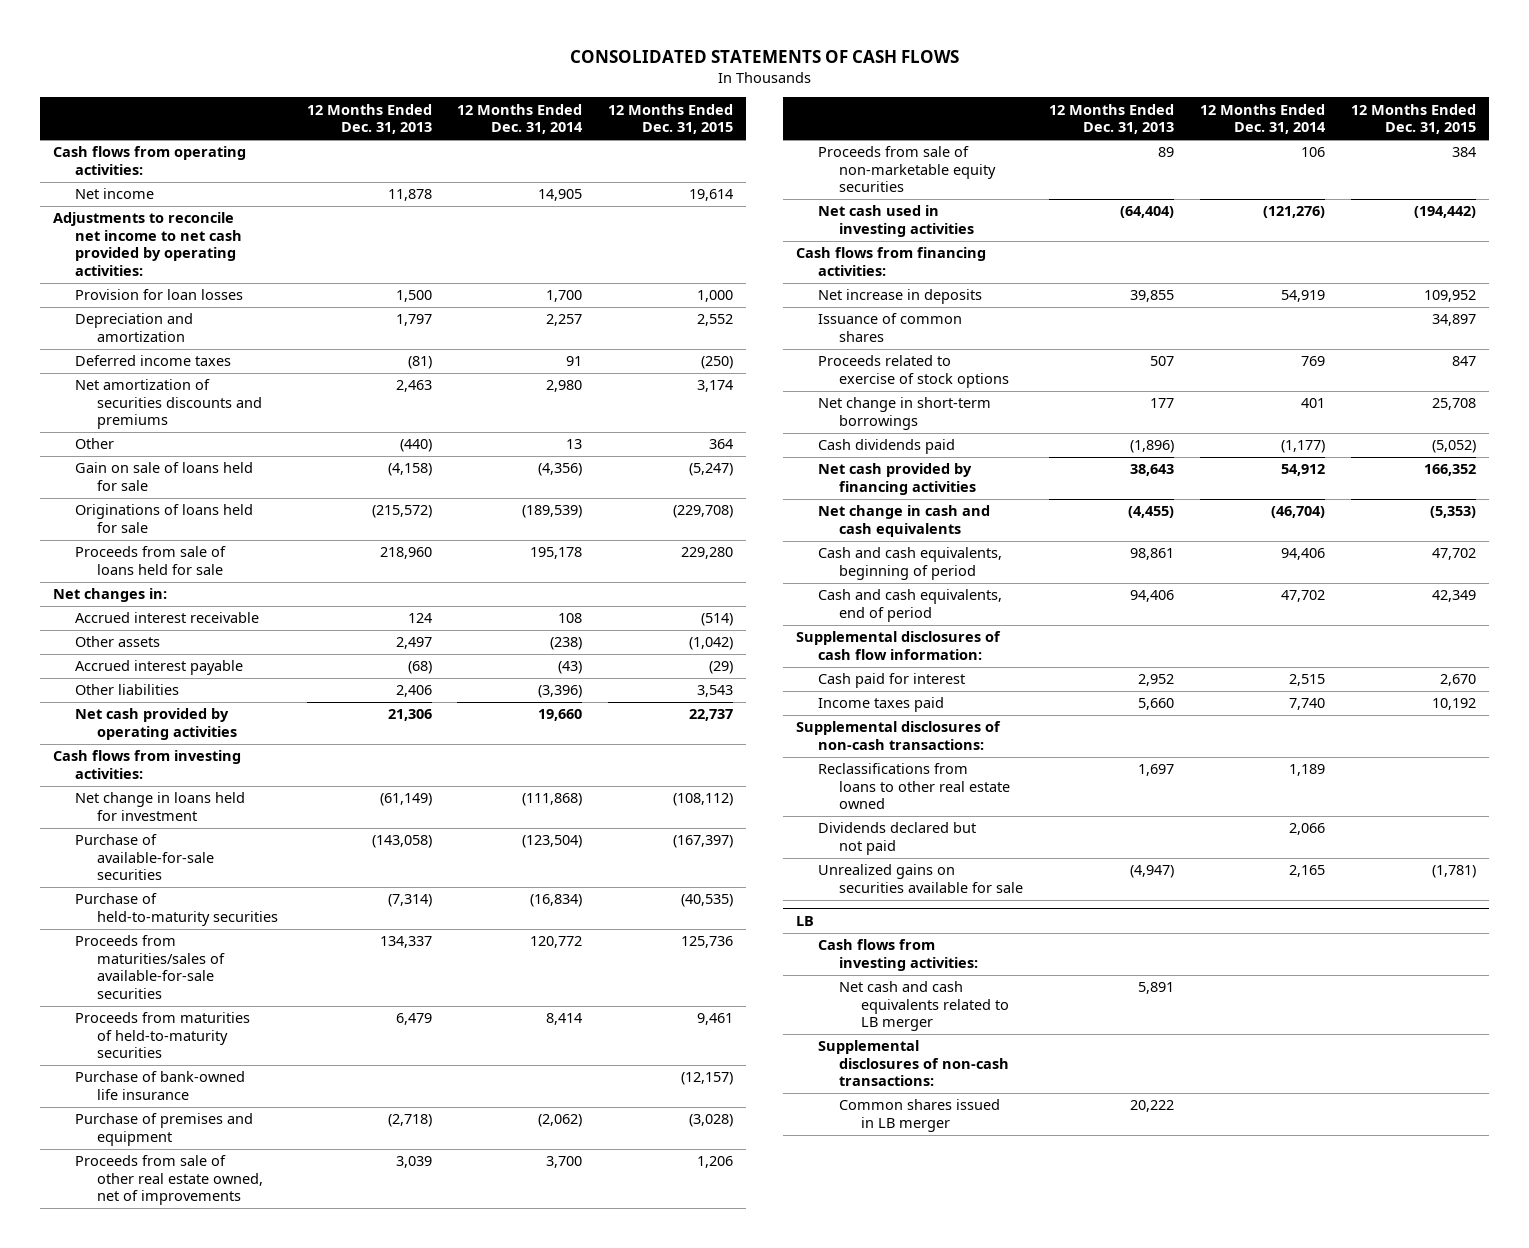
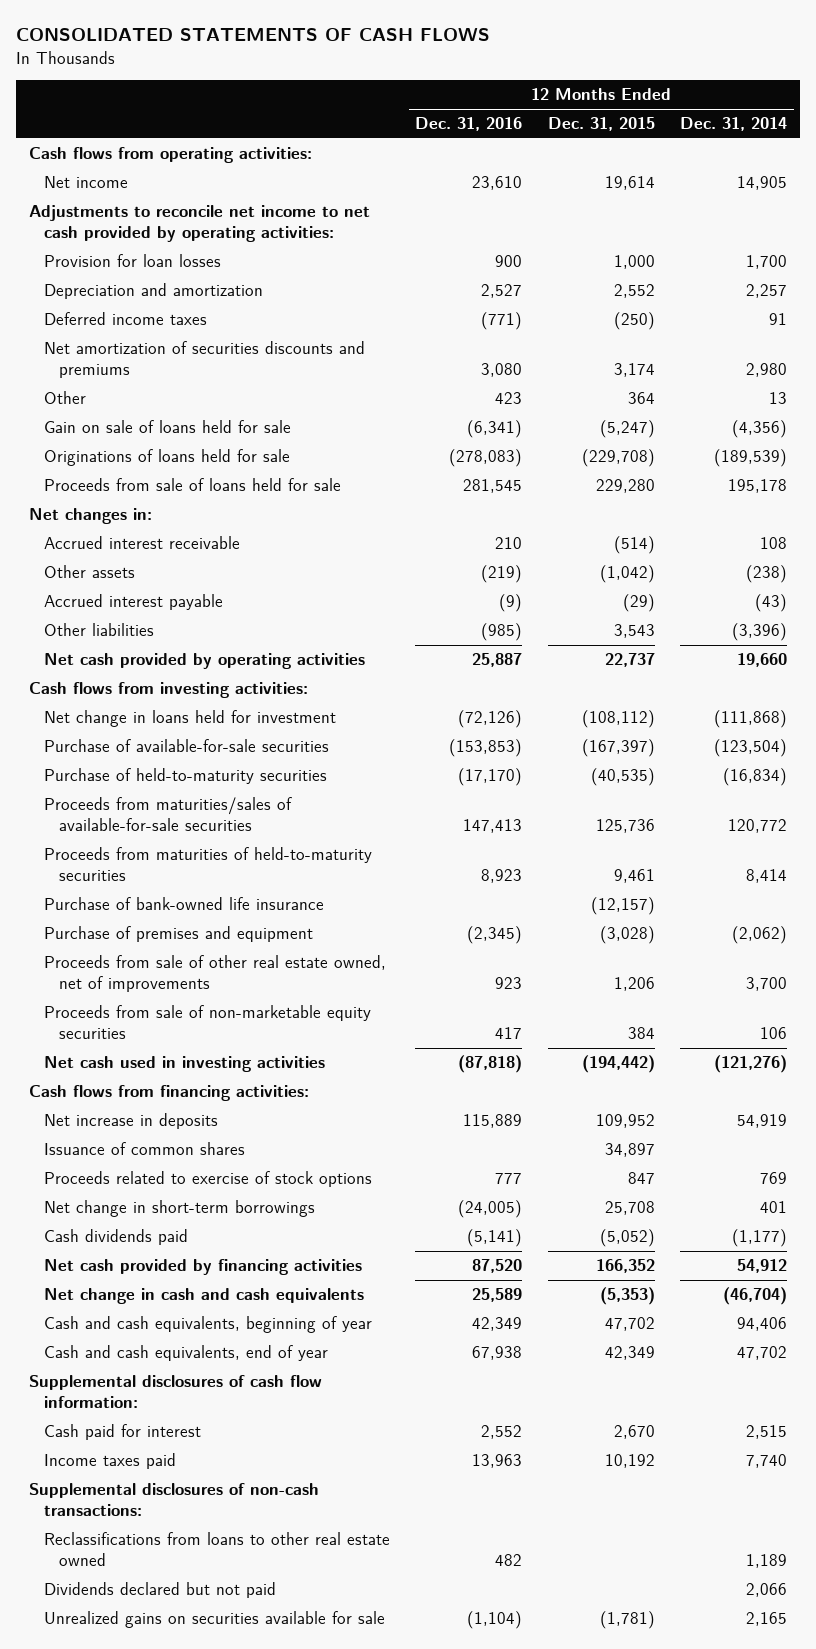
[306,103,432,135] 12 Months Ended Dec. 31, 2013 -> none
none -> [415,117,523,132] Dec. 31, 2016
[817,547,1002,580] Cash and cash equivalents, beginning of period -> [43,1316,372,1334] Cash and cash equivalents, beginning of year
[817,589,1002,622] Cash and cash equivalents, end of period -> [43,1345,328,1362] Cash and cash equivalents, end of year
[795,916,814,927] LB -> none
[817,939,979,971] Cash flows from investing activities: -> none
[839,981,1009,1032] Net cash and cash equivalents related to LB merger -> none
[817,1040,1010,1087] Supplemental disclosures of non-cash transactions: -> none
[839,1099,1001,1132] Common shares issued in LB merger -> none

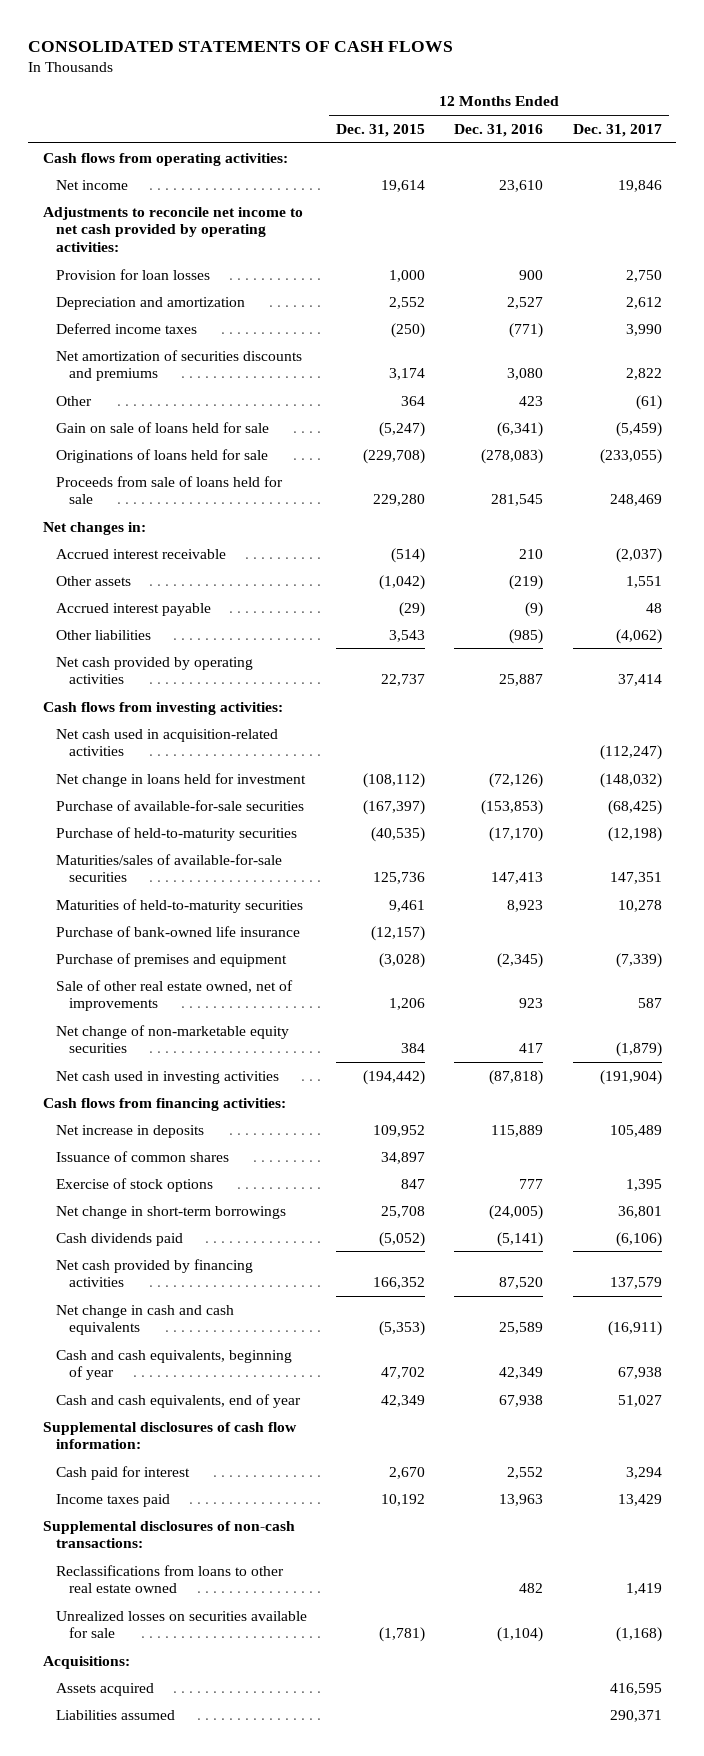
[680,117,788,132] Dec. 31, 2014 -> none
none -> [572,123,662,137] Dec. 31, 2017
none -> [55,728,278,757] Net cash used in acquisition-related activities
[43,797,292,832] Proceeds from maturities/sales of available-for-sale securities -> [55,853,282,883] Maturities/sales of available-for-sale securities
[43,847,372,882] Proceeds from maturities of held-to-maturity securities -> [55,898,303,913] Maturities of held-to-maturity securities
[43,955,386,993] Proceeds from sale of other real estate owned, net of improvements -> [55,979,293,1012] Sale of other real estate owned, net of improvements
[43,1005,371,1040] Proceeds from sale of non-marketable equity securities -> [55,1024,289,1054] Net change of non-marketable equity securities
[43,1171,372,1188] Proceeds related to exercise of stock options -> [55,1177,213,1192] Exercise of stock options
[43,1582,276,1599] Dividends declared but not paid -> none
[43,1611,385,1629] Unrealized gains on securities available for sale -> [55,1610,307,1639] Unrealized losses on securities available for sale
none -> [42,1655,130,1669] Acquisitions:
none -> [55,1682,154,1696] Assets acquired
none -> [55,1709,175,1720] Liabilities assumed

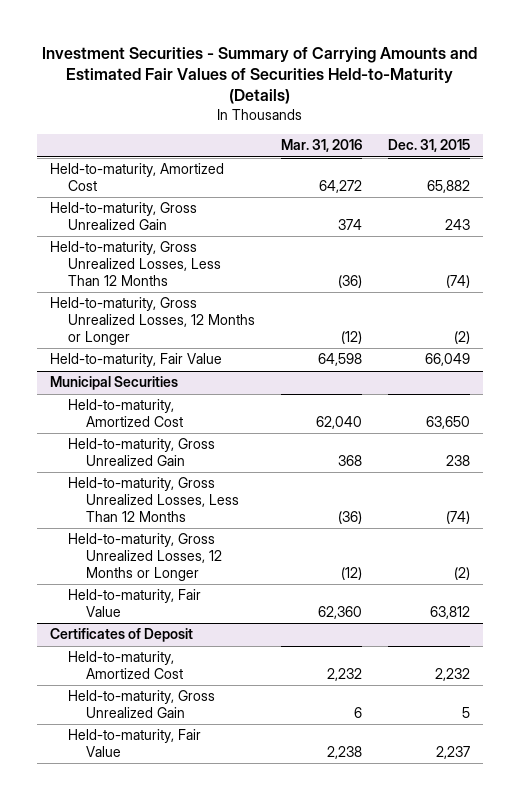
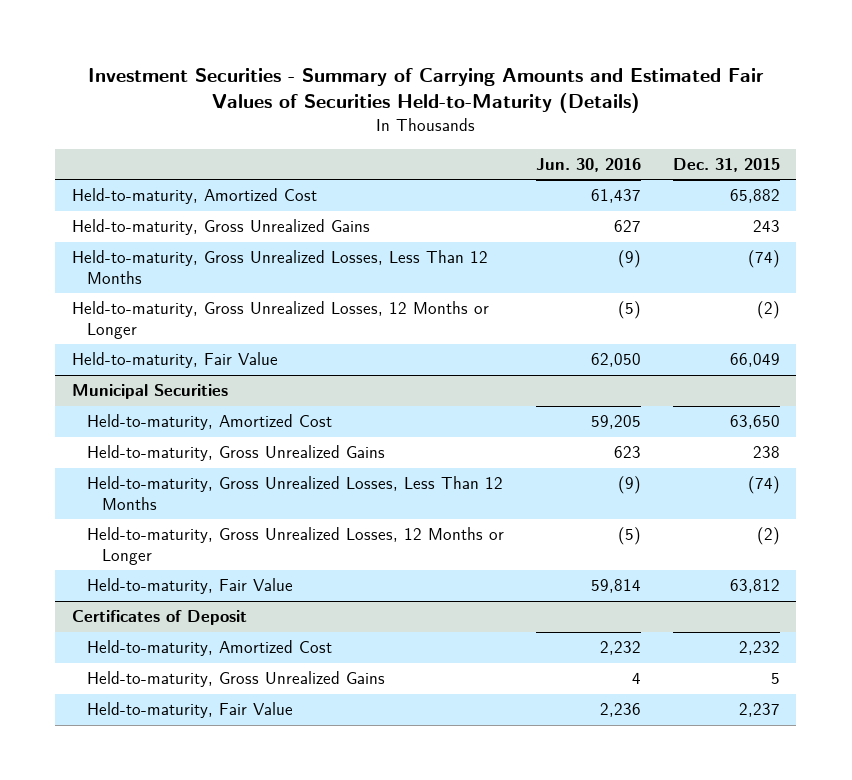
[281,139,363,153] Mar. 31, 2016 -> none
none -> [535,157,641,172] Jun. 30, 2016
[50,202,198,230] Held-to-maturity, Gross Unrealized Gain -> [71,219,370,236] Held-to-maturity, Gross Unrealized Gains
[68,438,216,466] Held-to-maturity, Gross Unrealized Gain -> [86,445,385,462] Held-to-maturity, Gross Unrealized Gains
[68,690,216,718] Held-to-maturity, Gross Unrealized Gain -> [86,671,385,688] Held-to-maturity, Gross Unrealized Gains

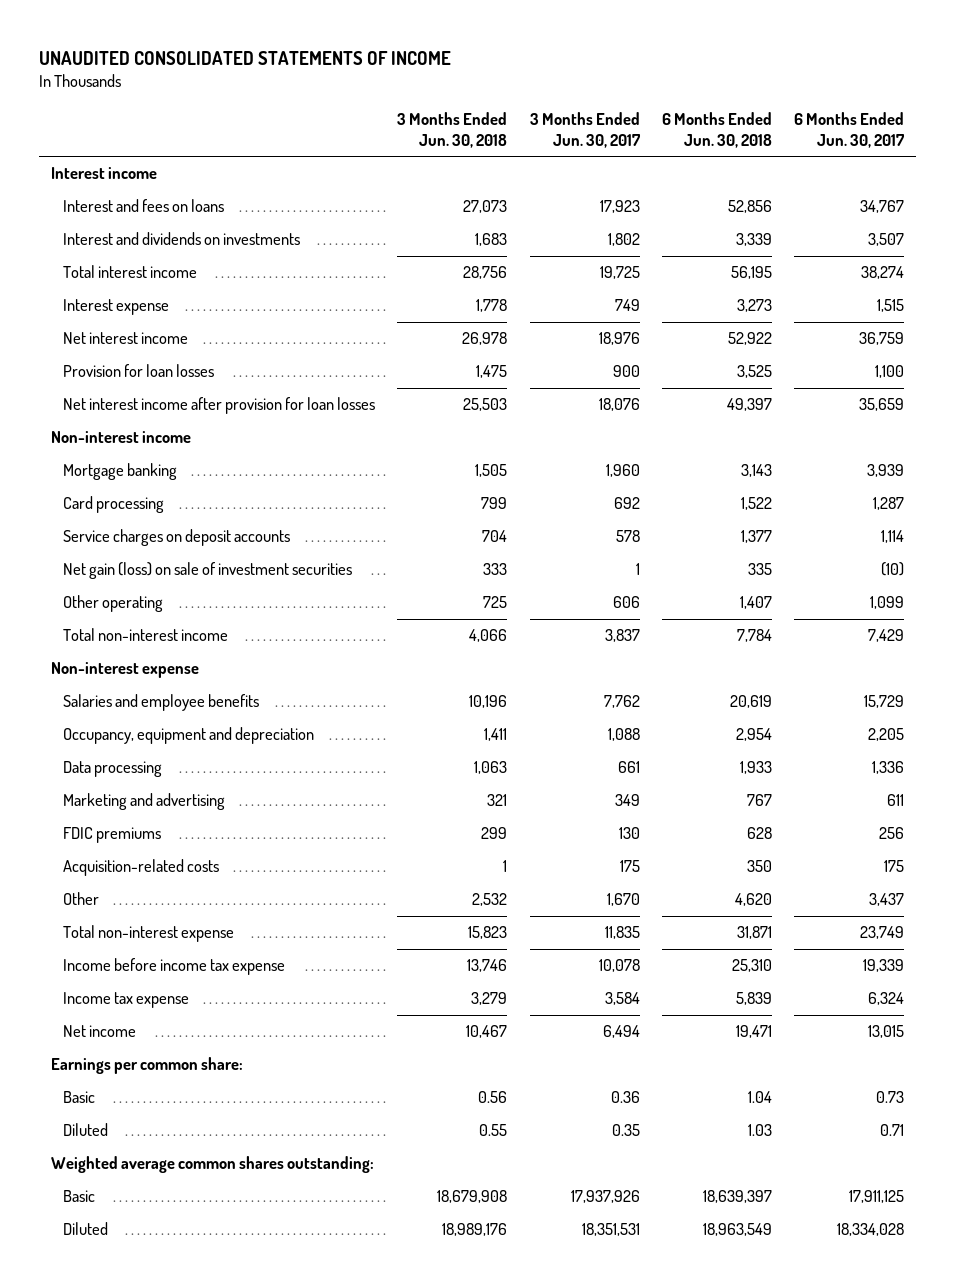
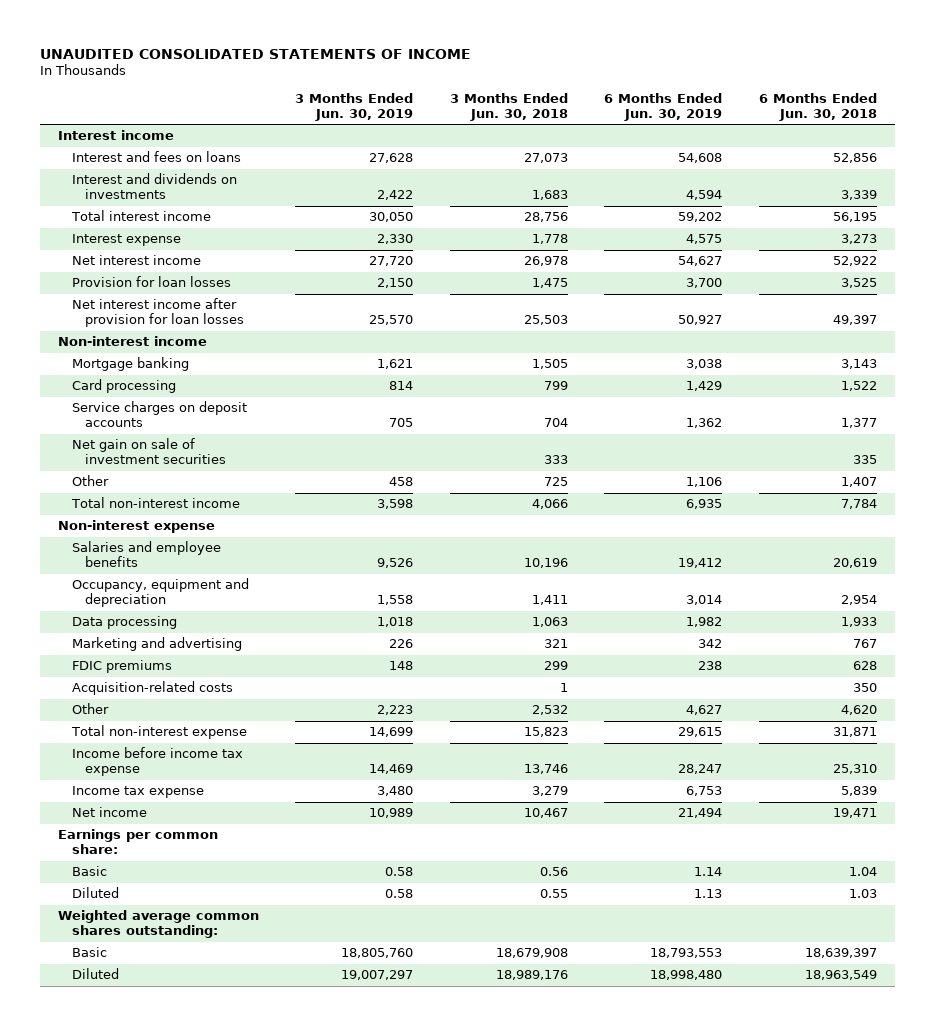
[529,112,641,149] 3 Months Ended Jun. 30, 2017 -> none
[794,112,906,149] 6 Months Ended Jun. 30, 2017 -> none
none -> [295,92,414,121] 3 Months Ended Jun. 30, 2019
none -> [604,92,723,121] 6 Months Ended Jun. 30, 2019
[62,562,352,580] Net gain (loss) on sale of investment securities -> [71,438,227,465] Net gain on sale of investment securities
[62,595,163,613] Other operating -> [71,475,109,487] Other

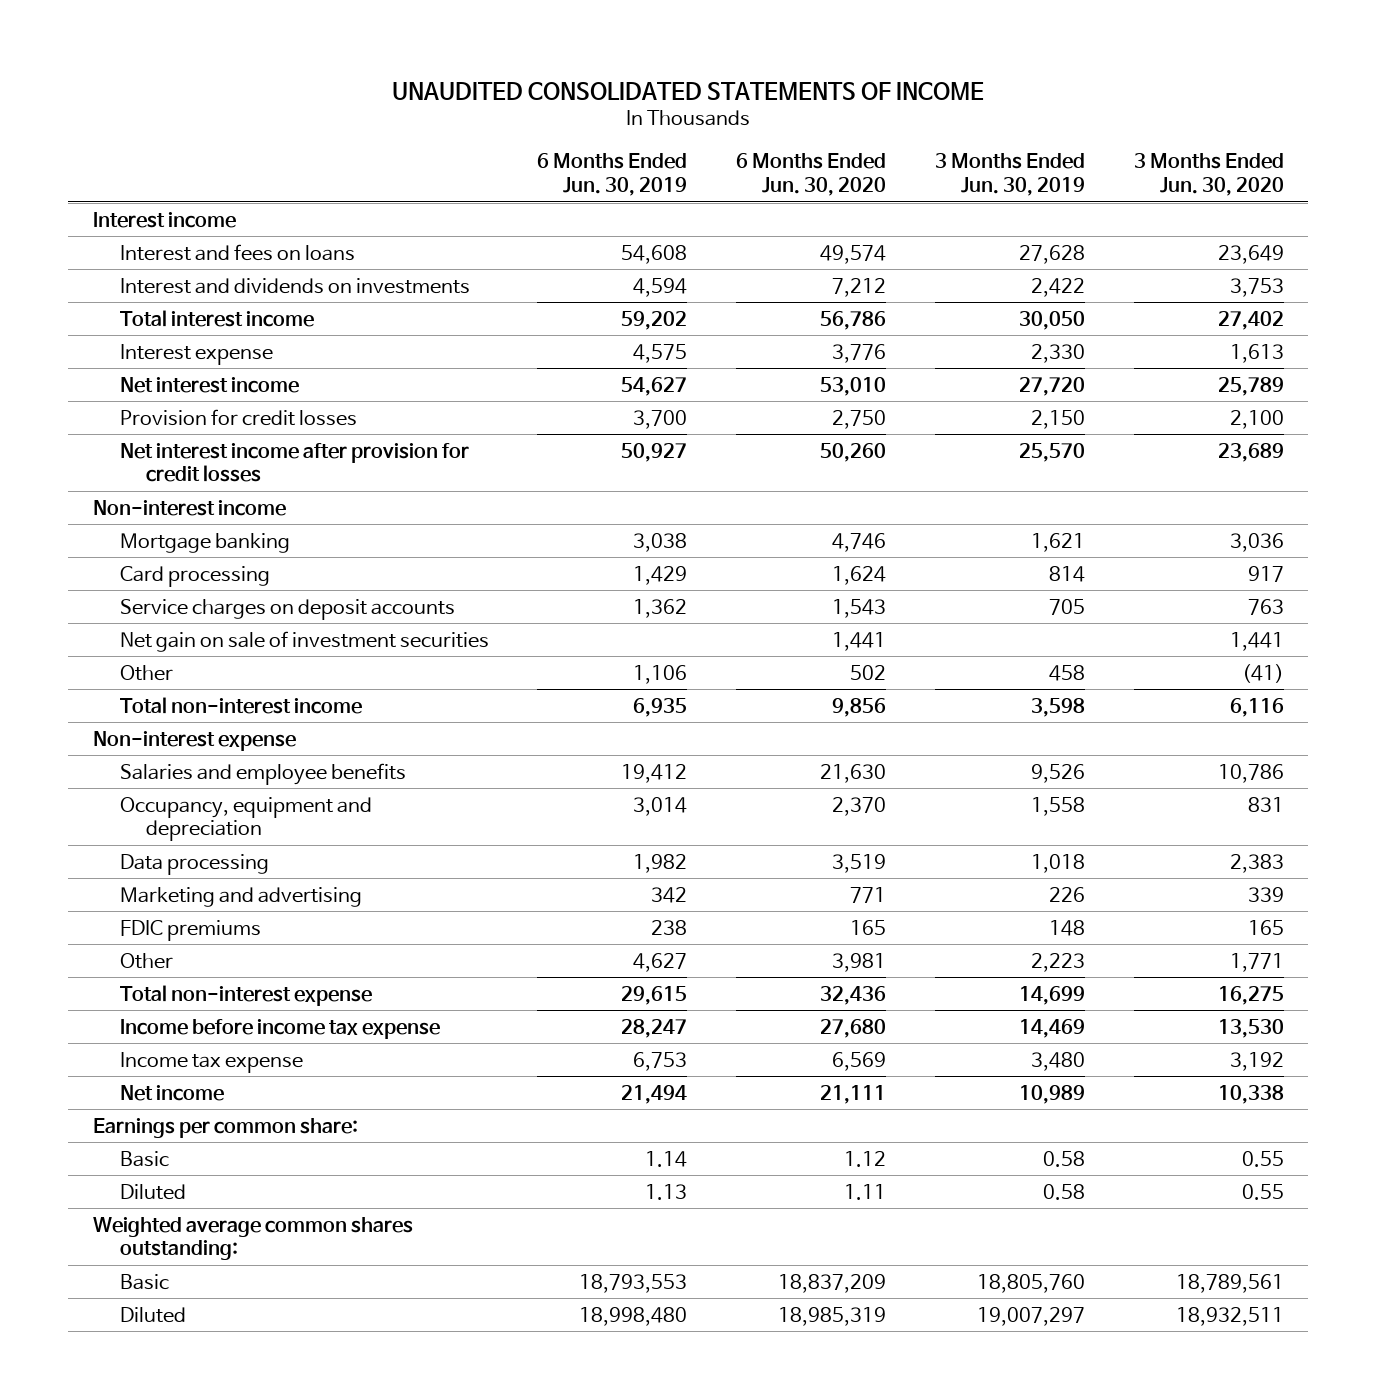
[449,92,568,121] 3 Months Ended Jun. 30, 2018 -> none
[758,92,877,121] 6 Months Ended Jun. 30, 2018 -> none
none -> [736,153,887,197] 6 Months Ended Jun. 30, 2020
none -> [1133,153,1284,197] 3 Months Ended Jun. 30, 2020
[71,276,231,288] Provision for loan losses -> [119,408,357,426] Provision for credit losses
[71,298,245,328] Net interest income after provision for loan losses -> [119,442,469,483] Net interest income after provision for credit losses
[71,681,233,696] Acquisition-related costs -> none

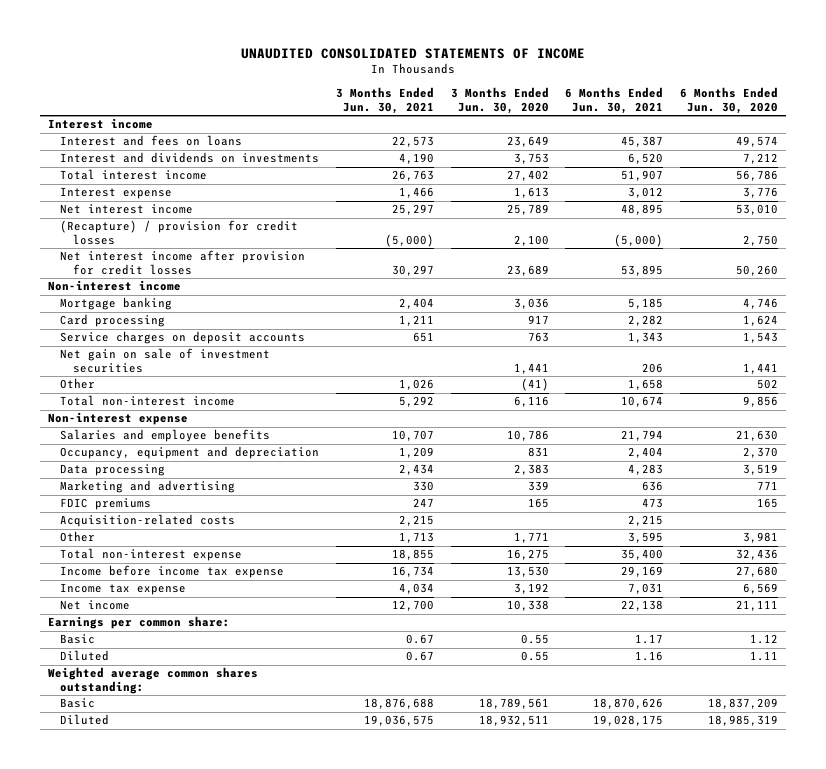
[537,153,688,197] 6 Months Ended Jun. 30, 2019 -> none
[934,153,1085,197] 3 Months Ended Jun. 30, 2019 -> none
none -> [336,87,435,114] 3 Months Ended Jun. 30, 2021
none -> [565,87,664,114] 6 Months Ended Jun. 30, 2021
[119,408,357,426] Provision for credit losses -> [60,220,299,245] (Recapture) / provision for credit losses
none -> [60,514,236,528] Acquisition-related costs

